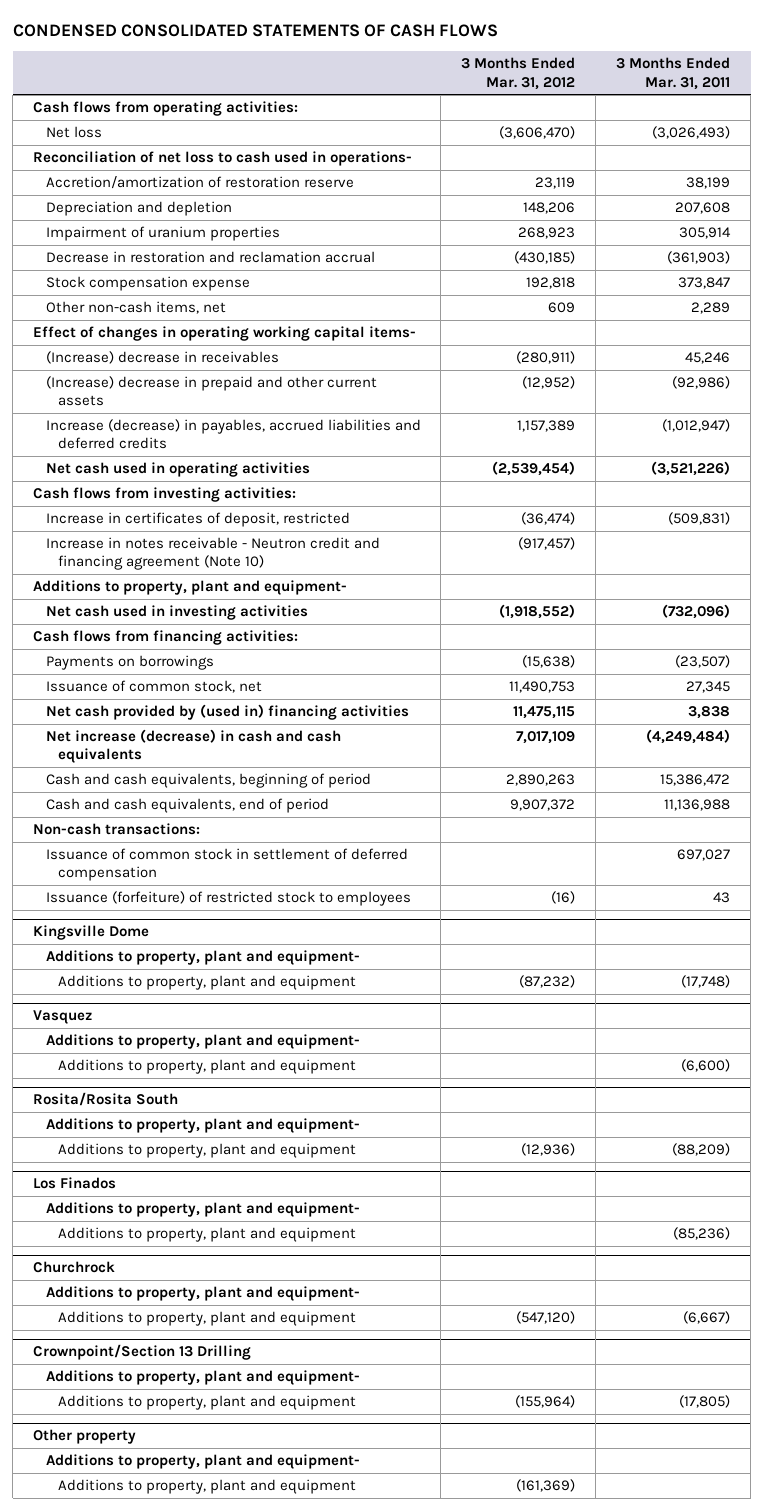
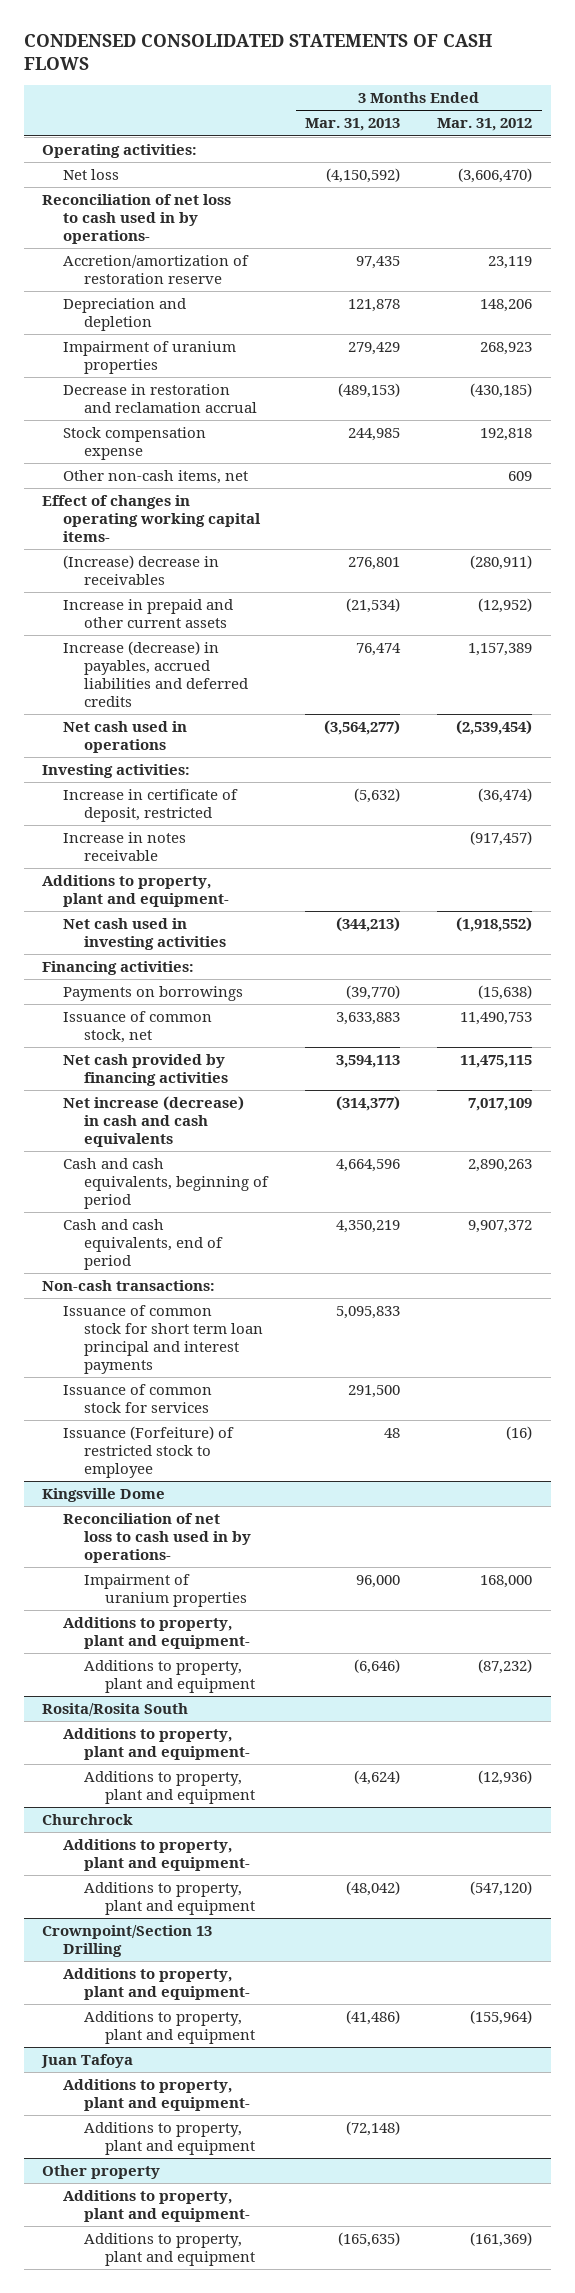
[616,57,731,90] 3 Months Ended Mar. 31, 2011 -> none
none -> [305,118,401,132] Mar. 31, 2013
[33,101,299,117] Cash flows from operating activities: -> [42,144,198,159] Operating activities:
[33,151,413,167] Reconciliation of net loss to cash used in operations- -> [42,194,232,244] Reconciliation of net loss to cash used in by operations-
[45,376,377,407] (Increase) decrease in prepaid and other current assets -> [62,599,233,628] Increase in prepaid and other current assets
[45,462,310,478] Net cash used in operating activities -> [62,721,187,753] Net cash used in operations
[33,487,297,503] Cash flows from investing activities: -> [42,764,191,779] Investing activities:
[45,512,350,528] Increase in certificates of deposit, restricted -> [62,789,238,822] Increase in certificate of deposit, restricted
[45,537,380,571] Increase in notes receivable - Neutron credit and financing agreement (Note 10) -> [62,832,186,861] Increase in notes receivable
[33,630,299,646] Cash flows from financing activities: -> [42,961,195,976] Financing activities:
[45,704,409,721] Net cash provided by (used in) financing activities -> [62,1054,228,1086] Net cash provided by financing activities
[45,848,408,882] Issuance of common stock in settlement of deferred compensation -> [62,1305,263,1374] Issuance of common stock for short term loan principal and interest payments
none -> [62,1384,212,1413] Issuance of common stock for services
[45,891,411,907] Issuance (forfeiture) of restricted stock to employees -> [62,1426,234,1478] Issuance (Forfeiture) of restricted stock to employee
none -> [62,1513,251,1563] Reconciliation of net loss to cash used in by operations-
none -> [83,1574,247,1607] Impairment of uranium properties
[33,1010,93,1025] Vasquez -> none
[45,1034,360,1050] Additions to property, plant and equipment- -> none
[57,1059,356,1075] Additions to property, plant and equipment -> none
[33,1177,117,1190] Los Finados -> none
[45,1202,360,1218] Additions to property, plant and equipment- -> none
[57,1227,356,1243] Additions to property, plant and equipment -> none
none -> [41,2054,134,2069] Juan Tafoya
none -> [62,2079,250,2111] Additions to property, plant and equipment-
none -> [83,2122,255,2155] Additions to property, plant and equipment

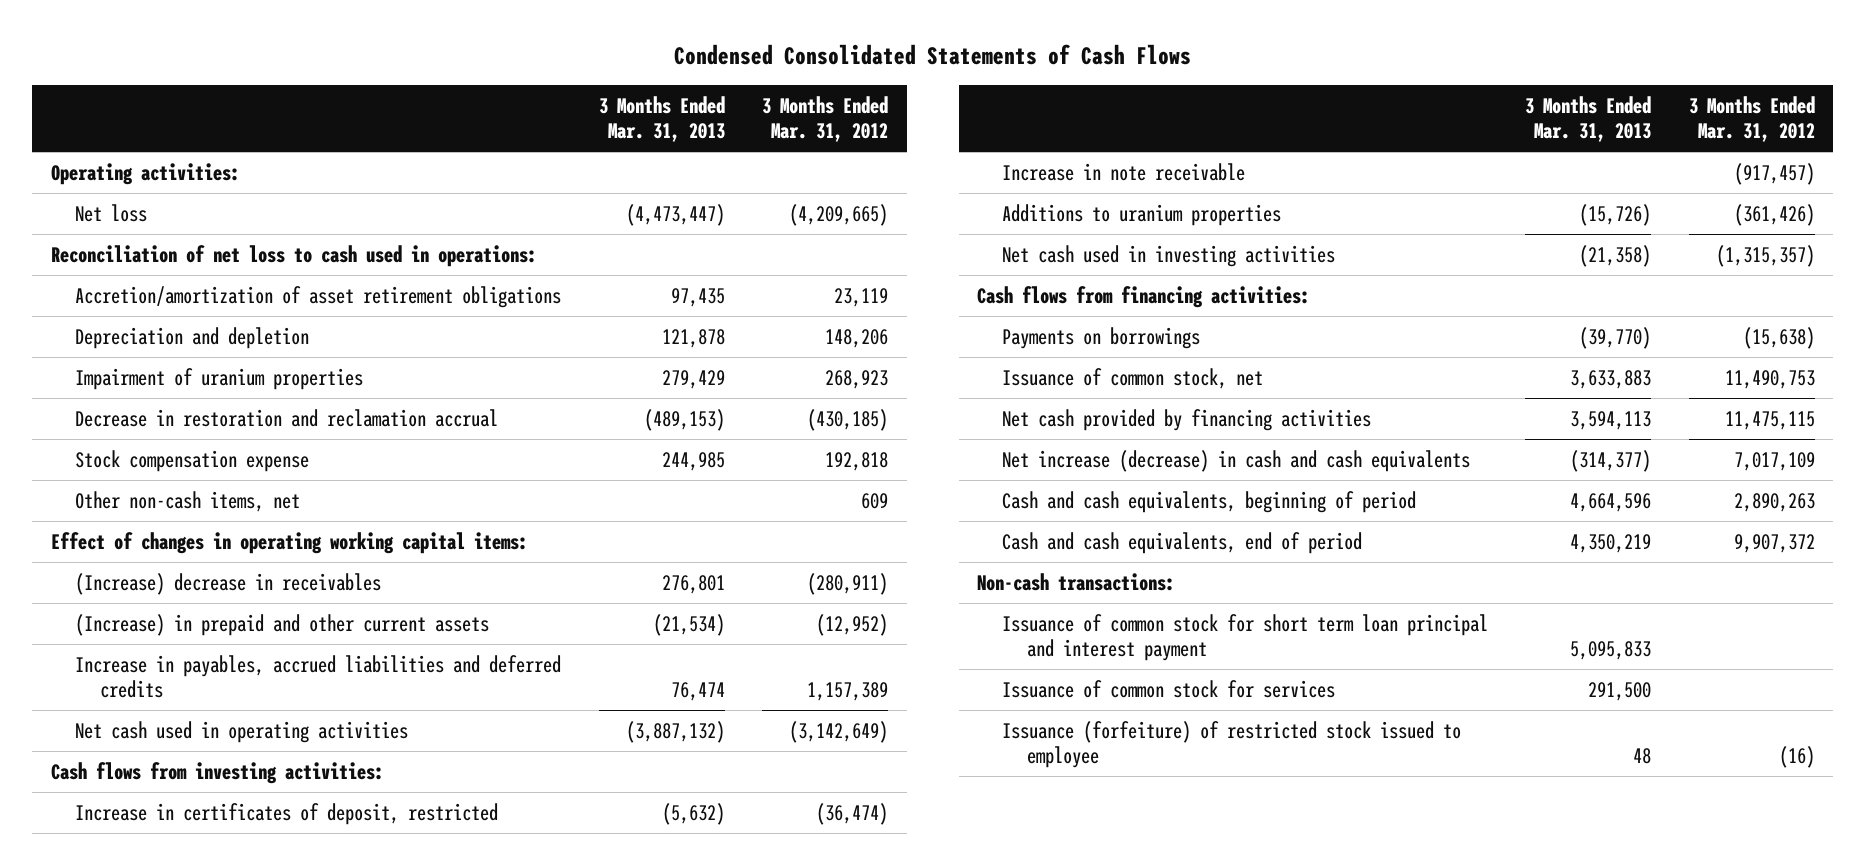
[23,33,492,71] CONDENSED CONSOLIDATED STATEMENTS OF CASH FLOWS -> [673,44,1191,66] Condensed Consolidated Statements of Cash Flows
[326,168,401,184] (4,150,592) -> [625,203,725,226] (4,473,447)
[458,168,533,184] (3,606,470) -> [788,203,888,226] (4,209,665)
[42,194,232,244] Reconciliation of net loss to cash used in by operations- -> [50,244,537,267] Reconciliation of net loss to cash used in operations:
[62,255,249,284] Accretion/amortization of restoration reserve -> [75,285,562,308] Accretion/amortization of asset retirement obligations
[42,495,261,542] Effect of changes in operating working capital items- -> [50,531,528,554] Effect of changes in operating working capital items:
[42,875,229,907] Additions to property, plant and equipment- -> none
[62,599,233,628] Increase in prepaid and other current assets -> [75,613,490,636] (Increase) in prepaid and other current assets
[62,641,248,707] Increase (decrease) in payables, accrued liabilities and deferred credits -> [75,654,562,699] Increase in payables, accrued liabilities and deferred credits
[62,721,187,753] Net cash used in operations -> [75,720,409,743] Net cash used in operating activities
[324,720,401,736] (3,564,277) -> [625,720,725,743] (3,887,132)
[456,720,533,736] (2,539,454) -> [788,720,888,743] (3,142,649)
[42,764,191,779] Investing activities: -> [50,761,384,784] Cash flows from investing activities:
[62,789,238,822] Increase in certificate of deposit, restricted -> [75,802,499,825] Increase in certificates of deposit, restricted
[62,832,186,861] Increase in notes receivable -> [1002,162,1246,181] Increase in note receivable
none -> [1002,203,1282,226] Additions to uranium properties
[336,917,401,933] (344,213) -> [1579,244,1652,267] (21,358)
[456,917,533,933] (1,918,552) -> [1715,244,1815,267] (1,315,357)
[42,961,195,976] Financing activities: -> [977,285,1311,308] Cash flows from financing activities:
[62,1305,263,1374] Issuance of common stock for short term loan principal and interest payments -> [1002,613,1489,662] Issuance of common stock for short term loan principal and interest payment
[42,1488,166,1503] Kingsville Dome -> none
[62,1513,251,1563] Reconciliation of net loss to cash used in by operations- -> none
[83,1574,247,1607] Impairment of uranium properties -> none
[62,1617,250,1649] Additions to property, plant and equipment- -> none
[83,1660,255,1693] Additions to property, plant and equipment -> none
[42,1703,189,1717] Rosita/Rosita South -> none
[62,1728,250,1760] Additions to property, plant and equipment- -> none
[83,1771,255,1804] Additions to property, plant and equipment -> none
[42,1814,134,1826] Churchrock -> none
[62,1839,250,1871] Additions to property, plant and equipment- -> none
[83,1882,255,1915] Additions to property, plant and equipment -> none
[42,1925,213,1957] Crownpoint/Section 13 Drilling -> none
[62,1968,250,2000] Additions to property, plant and equipment- -> none
[83,2011,255,2044] Additions to property, plant and equipment -> none
[41,2054,134,2069] Juan Tafoya -> none
[62,2079,250,2111] Additions to property, plant and equipment- -> none
[83,2122,255,2155] Additions to property, plant and equipment -> none
[42,2165,161,2180] Other property -> none
[62,2190,250,2222] Additions to property, plant and equipment- -> none
[83,2233,255,2266] Additions to property, plant and equipment -> none
[62,1426,234,1478] Issuance (Forfeiture) of restricted stock to employee -> [1002,720,1462,769] Issuance (forfeiture) of restricted stock issued to employee

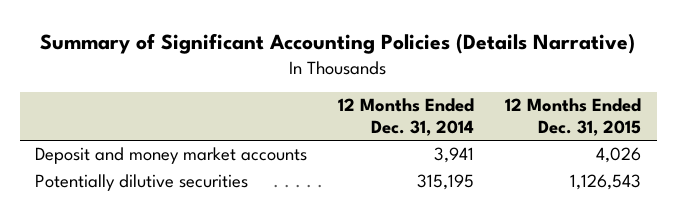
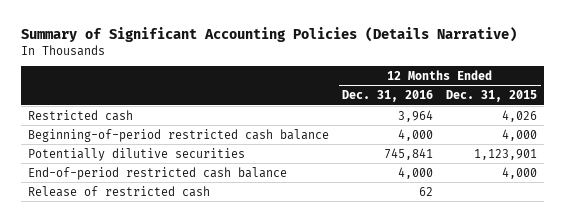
[338,98,475,137] 12 Months Ended Dec. 31, 2014 -> none
none -> [342,90,434,103] Dec. 31, 2016
[35,147,308,165] Deposit and money market accounts -> [27,109,133,121] Restricted cash
none -> [27,128,329,142] Beginning-of-period restricted cash balance
[570,174,642,191] 1,126,543 -> [474,148,538,160] 1,123,901
none -> [27,166,287,180] End-of-period restricted cash balance
none -> [27,185,210,197] Release of restricted cash

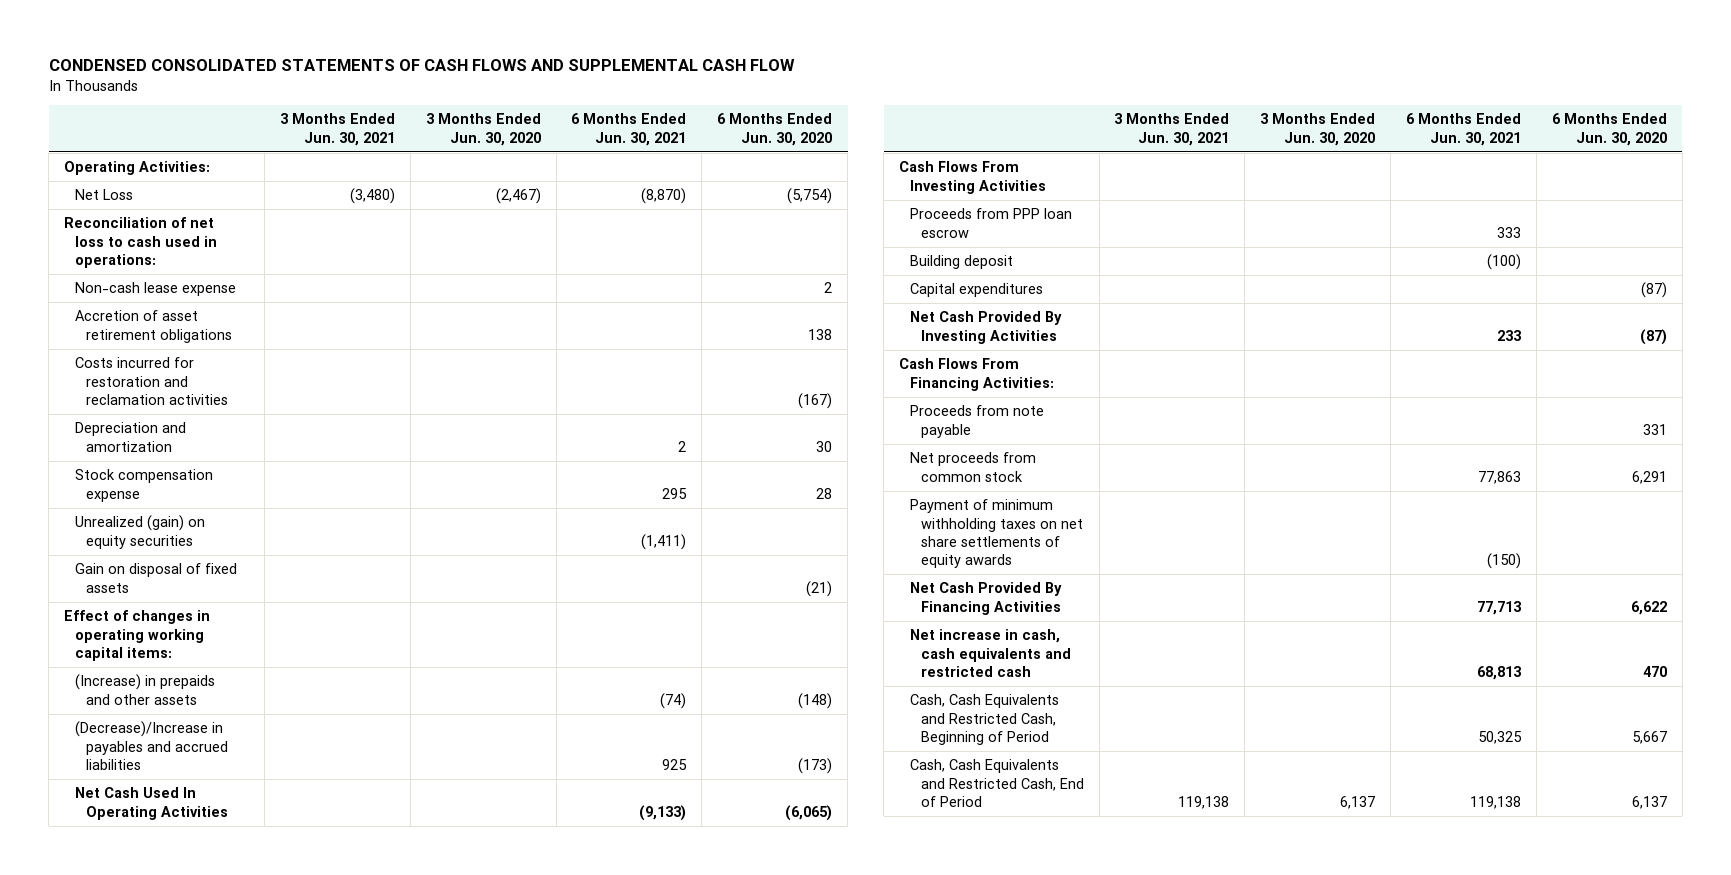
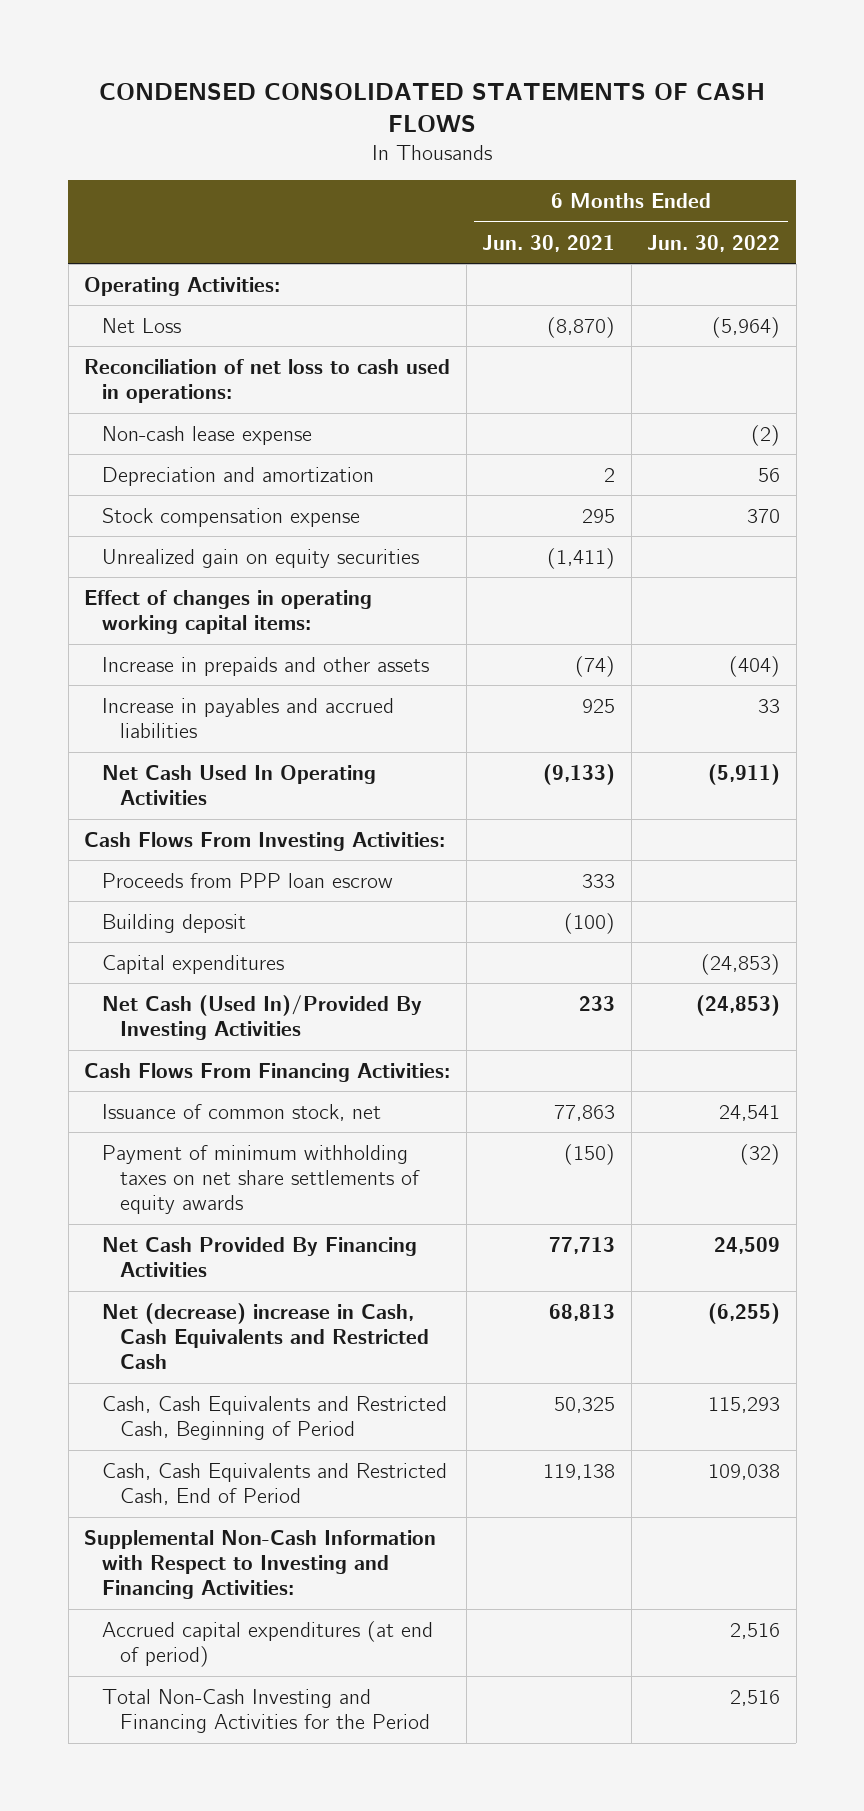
[48,59,795,72] CONDENSED CONSOLIDATED STATEMENTS OF CASH FLOWS AND SUPPLEMENTAL CASH FLOW -> [99,83,766,133] CONDENSED CONSOLIDATED STATEMENTS OF CASH FLOWS
[279,113,395,146] 3 Months Ended Jun. 30, 2021 -> none
[425,113,541,146] 3 Months Ended Jun. 30, 2020 -> none
[717,113,833,146] 6 Months Ended Jun. 30, 2020 -> none
none -> [647,234,781,252] Jun. 30, 2022
[75,310,233,343] Accretion of asset retirement obligations -> none
[75,357,229,405] Costs incurred for restoration and reclamation activities -> none
[75,563,238,593] Gain on disposal of fixed assets -> none
[75,515,206,549] Unrealized (gain) on equity securities -> [101,548,419,568] Unrealized gain on equity securities
[75,674,216,705] (Increase) in prepaids and other assets -> [101,656,429,676] Increase in prepaids and other assets
[75,721,229,770] (Decrease)/Increase in payables and accrued liabilities -> [101,697,394,739] Increase in payables and accrued liabilities
[898,161,1046,194] Cash Flows From Investing Activities -> [84,831,446,851] Cash Flows From Investing Activities:
[909,311,1062,344] Net Cash Provided By Investing Activities -> [101,994,422,1041] Net Cash (Used In)/Provided By Investing Activities
[909,405,1044,438] Proceeds from note payable -> none
[909,452,1036,482] Net proceeds from common stock -> [101,1103,381,1121] Issuance of common stock, net
[909,629,1071,677] Net increase in cash, cash equivalents and restricted cash -> [101,1302,429,1370] Net (decrease) increase in Cash, Cash Equivalents and Restricted Cash
none -> [84,1529,437,1600] Supplemental Non-Cash Information with Respect to Investing and Financing Activities:
none -> [101,1620,433,1668] Accrued capital expenditures (at end of period)
none -> [101,1688,430,1734] Total Non-Cash Investing and Financing Activities for the Period

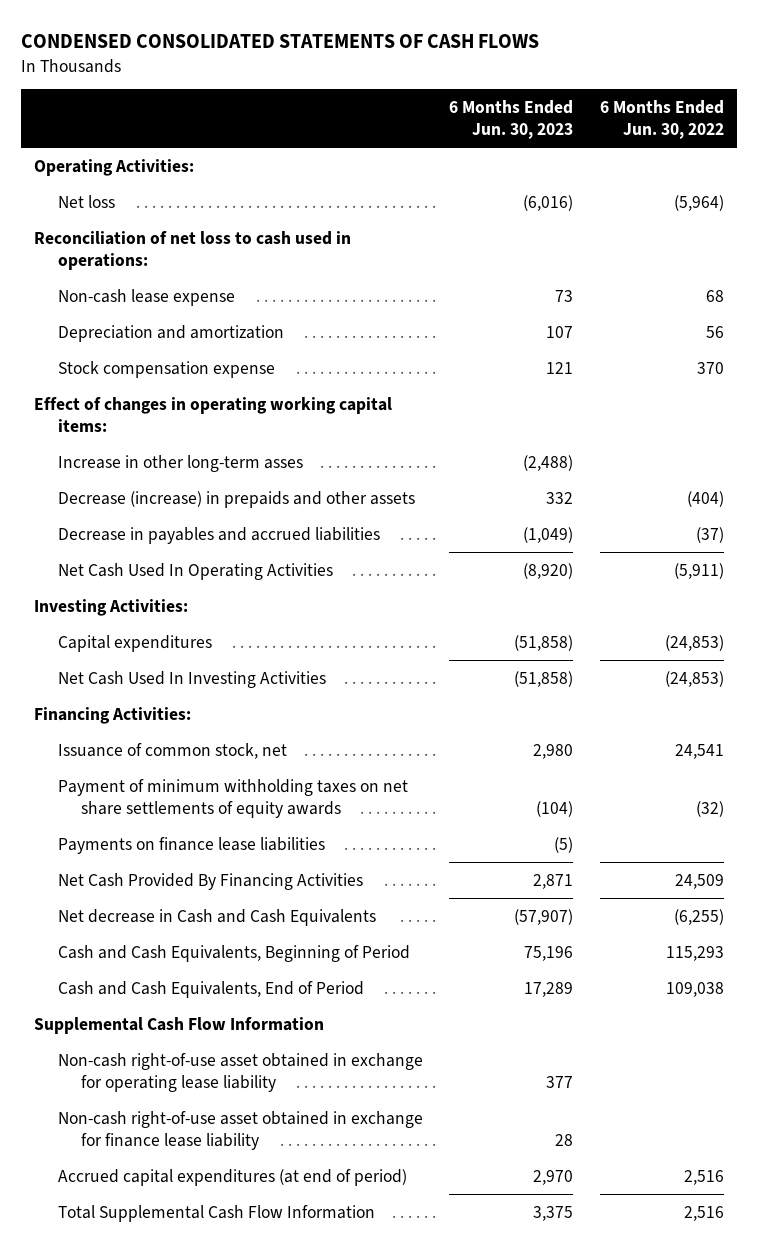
[482,234,616,252] Jun. 30, 2021 -> none
none -> [449,99,574,140] 6 Months Ended Jun. 30, 2023
[101,317,181,333] Net Loss -> [57,194,115,208] Net loss
[751,424,781,446] (2) -> [705,289,724,302] 68
[101,548,419,568] Unrealized gain on equity securities -> none
none -> [57,454,303,472] Increase in other long-term asses
[101,656,429,676] Increase in prepaids and other assets -> [57,490,415,508] Decrease (increase) in prepaids and other assets
[101,697,394,739] Increase in payables and accrued liabilities -> [57,526,380,544] Decrease in payables and accrued liabilities
[758,698,781,713] 33 -> [695,526,724,543] (37)
[101,872,393,888] Proceeds from PPP loan escrow -> none
[101,913,246,933] Building deposit -> none
[84,831,446,851] Cash Flows From Investing Activities: -> [34,598,189,616] Investing Activities:
[101,994,422,1041] Net Cash (Used In)/Provided By Investing Activities -> [57,670,326,688] Net Cash Used In Investing Activities
[84,1062,451,1082] Cash Flows From Financing Activities: -> [34,706,192,724] Financing Activities:
none -> [57,836,325,854] Payments on finance lease liabilities
[84,1529,437,1600] Supplemental Non-Cash Information with Respect to Investing and Financing Activities: -> none
[101,1302,429,1370] Net (decrease) increase in Cash, Cash Equivalents and Restricted Cash -> [57,908,376,926] Net decrease in Cash and Cash Equivalents
[101,1395,447,1441] Cash, Cash Equivalents and Restricted Cash, Beginning of Period -> [57,944,410,962] Cash and Cash Equivalents, Beginning of Period
[101,1462,447,1506] Cash, Cash Equivalents and Restricted Cash, End of Period -> [57,980,364,998] Cash and Cash Equivalents, End of Period
none -> [34,1016,325,1034] Supplemental Cash Flow Information
none -> [57,1052,423,1092] Non-cash right-of-use asset obtained in exchange for operating lease liability
none -> [57,1110,423,1150] Non-cash right-of-use asset obtained in exchange for finance lease liability
[101,1688,430,1734] Total Non-Cash Investing and Financing Activities for the Period -> [57,1204,375,1222] Total Supplemental Cash Flow Information

